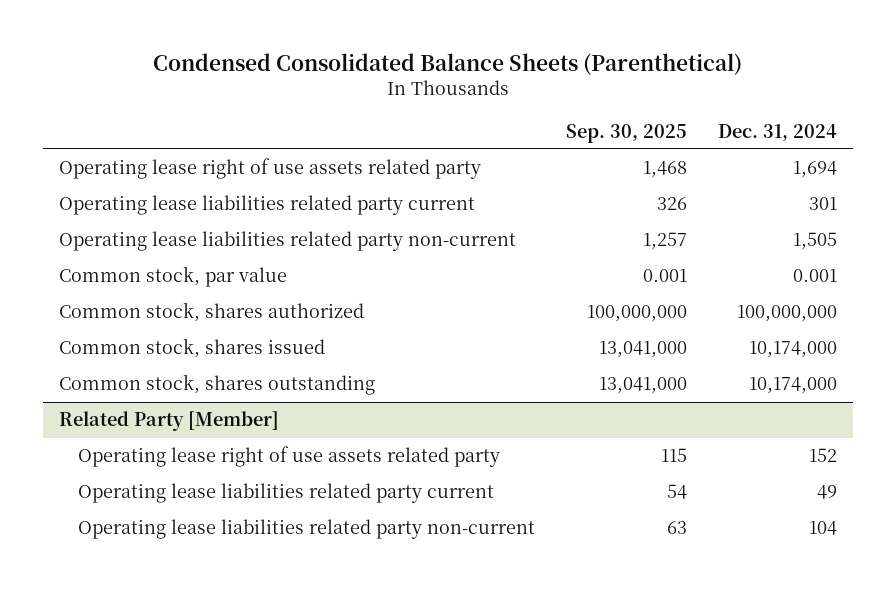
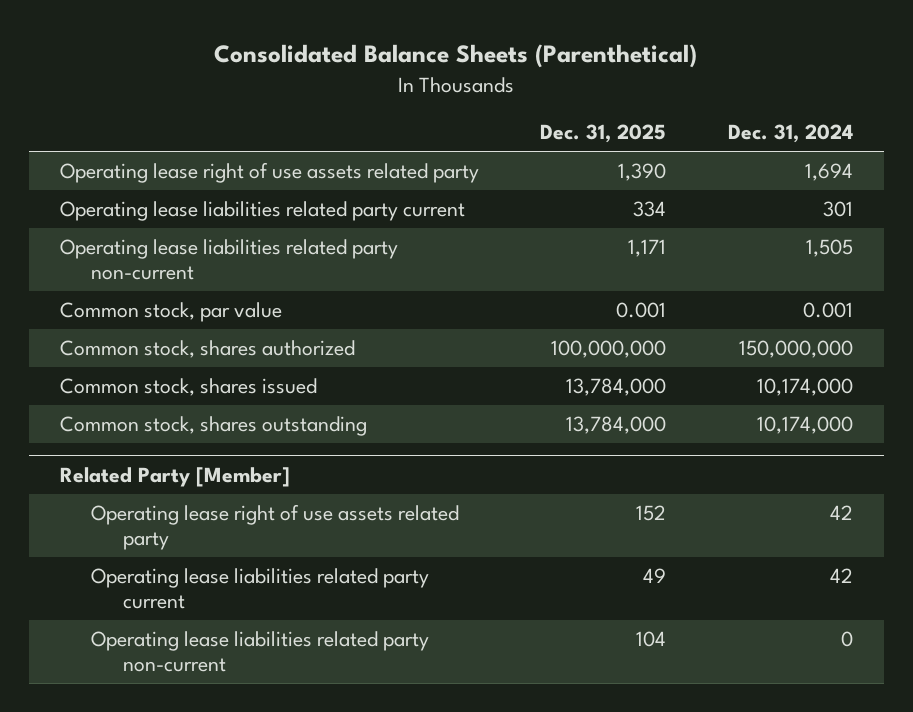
[152,52,742,75] Condensed Consolidated Balance Sheets (Parenthetical) -> [214,44,698,69] Consolidated Balance Sheets (Parenthetical)
[566,123,688,143] Sep. 30, 2025 -> none
none -> [540,124,667,144] Dec. 31, 2025
[737,305,838,323] 100,000,000 -> [739,340,854,359] 150,000,000
[809,448,838,463] 152 -> [830,505,854,521] 42
[817,485,838,500] 49 -> [830,568,854,584] 42
[809,521,838,536] 104 -> [841,631,854,648] 0

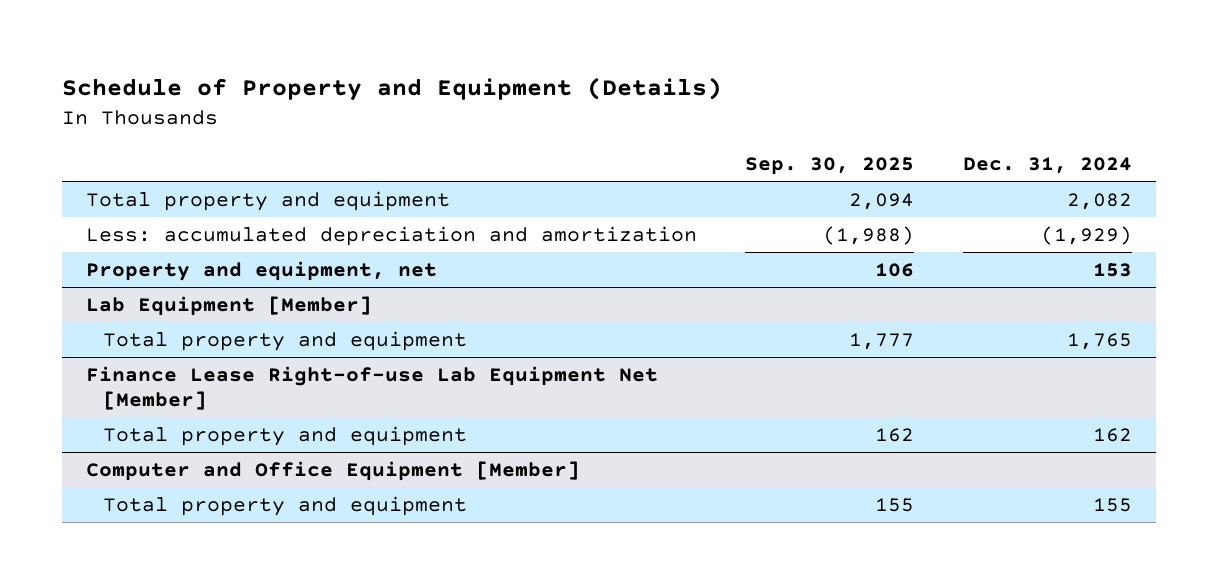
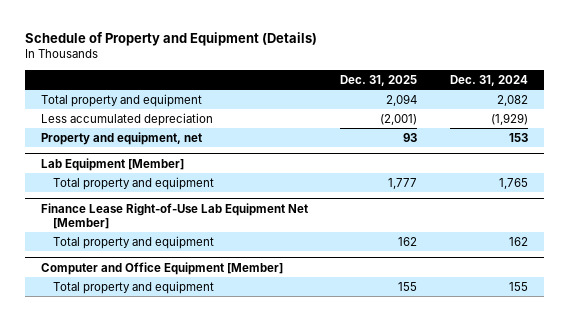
[745,156,915,175] Sep. 30, 2025 -> none
none -> [340,74,418,86] Dec. 31, 2025
[86,225,698,246] Less: accumulated depreciation and amortization -> [41,112,214,126] Less accumulated depreciation
[86,365,659,410] Finance Lease Right-of-use Lab Equipment Net [Member] -> [41,202,309,229] Finance Lease Right-of-Use Lab Equipment Net [Member]

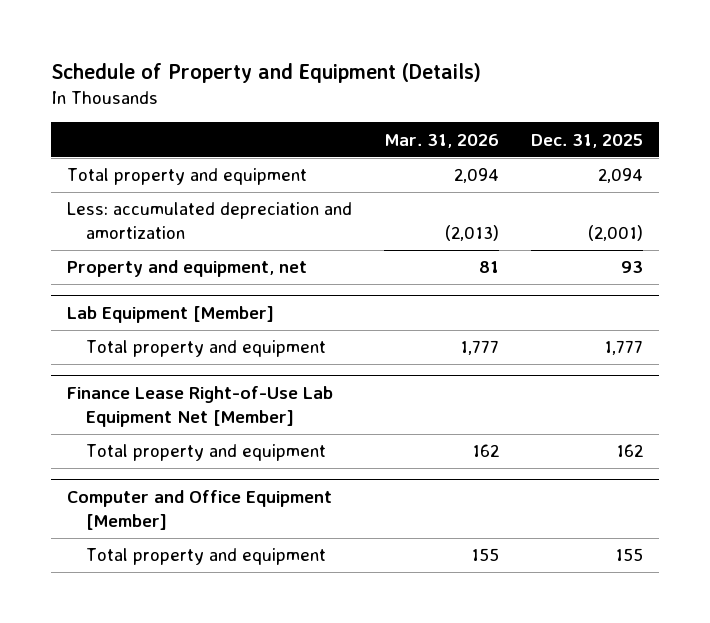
[449,74,528,86] Dec. 31, 2024 -> none
none -> [384,133,500,148] Mar. 31, 2026
[41,112,214,126] Less accumulated depreciation -> [66,202,352,239] Less: accumulated depreciation and amortization

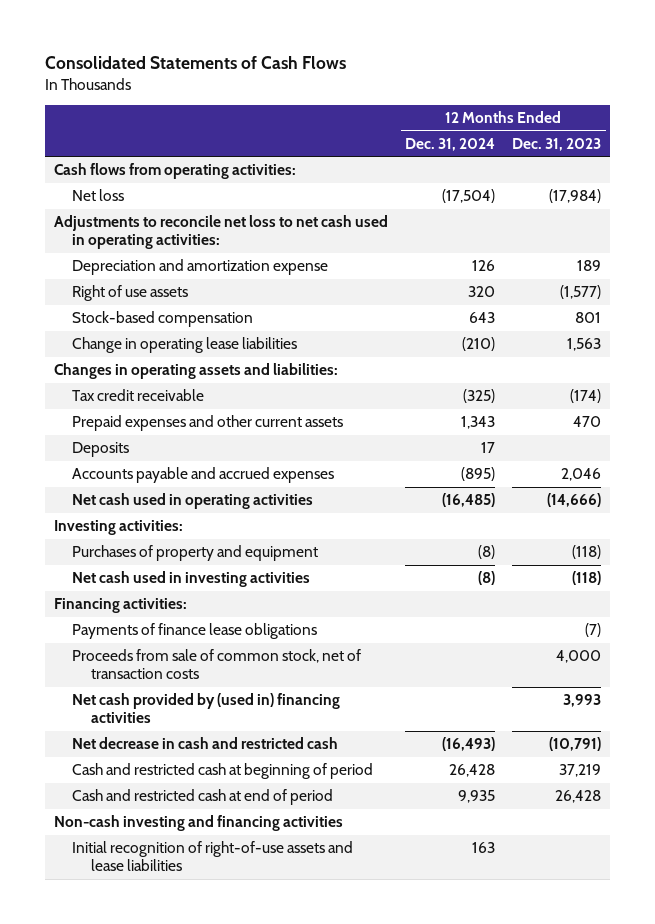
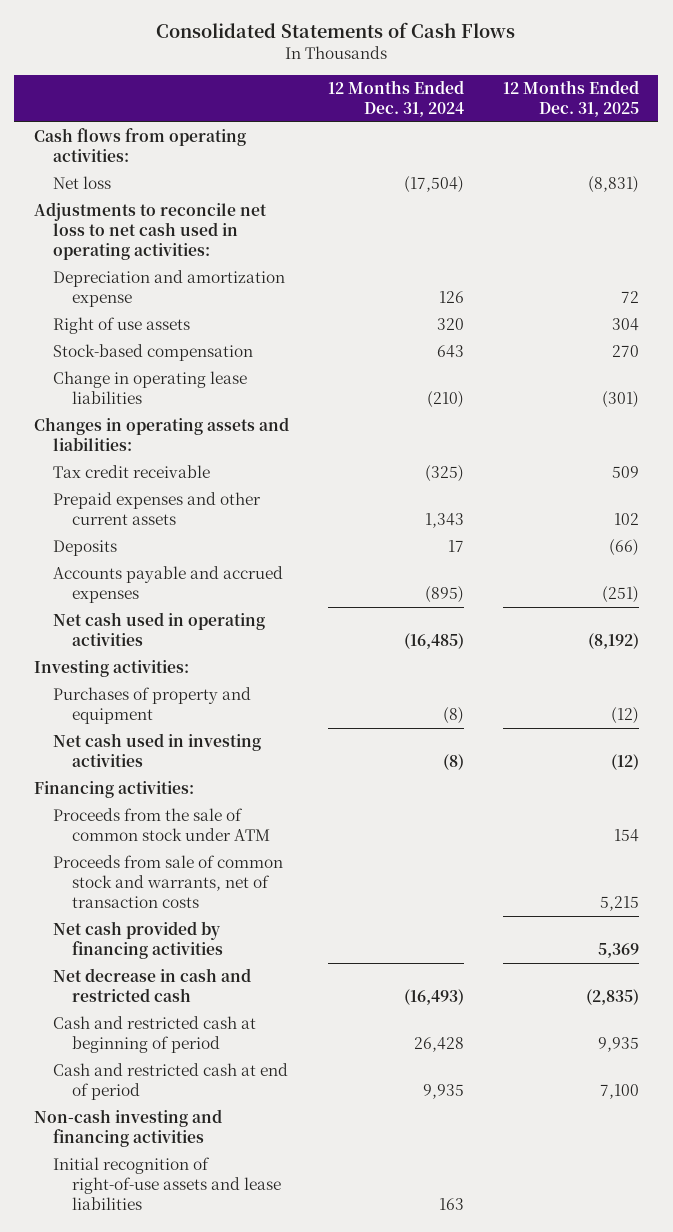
[512,137,602,151] Dec. 31, 2023 -> none
none -> [502,80,639,118] 12 Months Ended Dec. 31, 2025
[72,623,318,640] Payments of finance lease obligations -> none
[72,649,362,680] Proceeds from sale of common stock, net of transaction costs -> [52,808,270,841] Proceeds from the sale of common stock under ATM
none -> [52,855,283,908] Proceeds from sale of common stock and warrants, net of transaction costs
[72,693,341,724] Net cash provided by (used in) financing activities -> [52,921,223,959] Net cash provided by financing activities

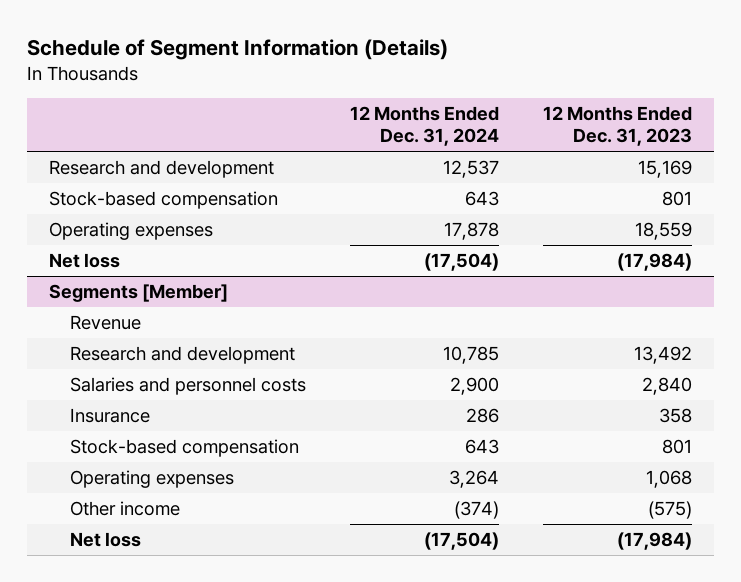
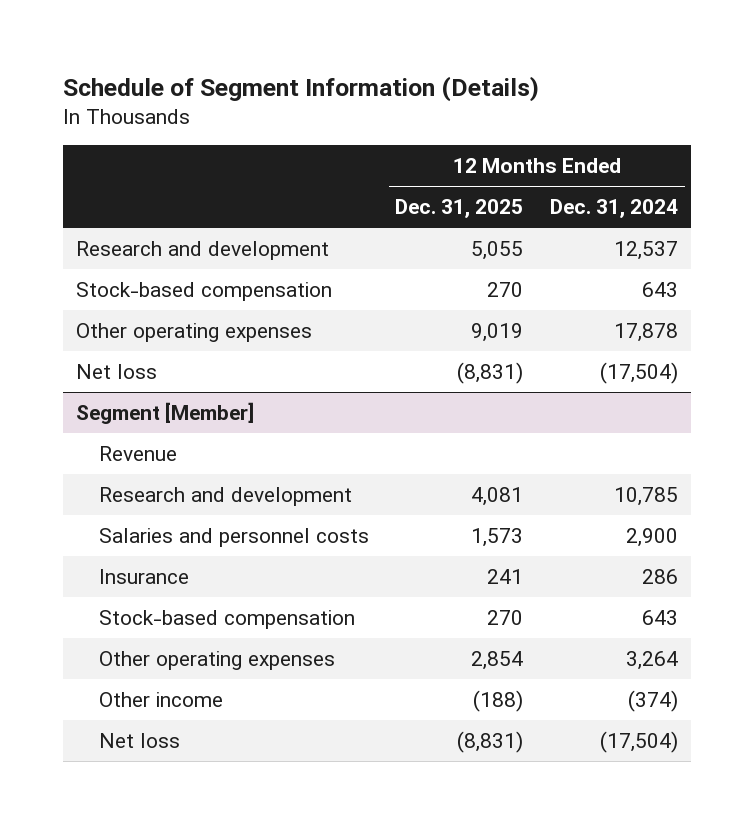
[543,106,693,147] 12 Months Ended Dec. 31, 2023 -> none
none -> [395,199,524,219] Dec. 31, 2025
[49,221,214,240] Operating expenses -> [76,323,313,343] Other operating expenses
[49,283,229,302] Segments [Member] -> [76,402,255,425] Segment [Member]
[69,469,234,488] Operating expenses -> [98,651,335,671] Other operating expenses

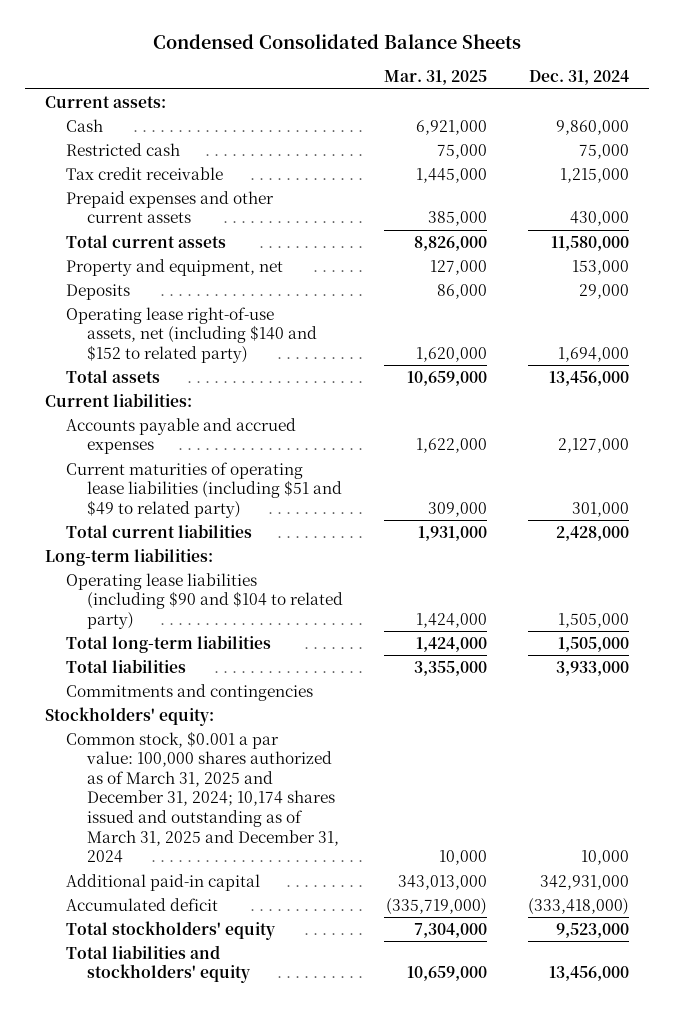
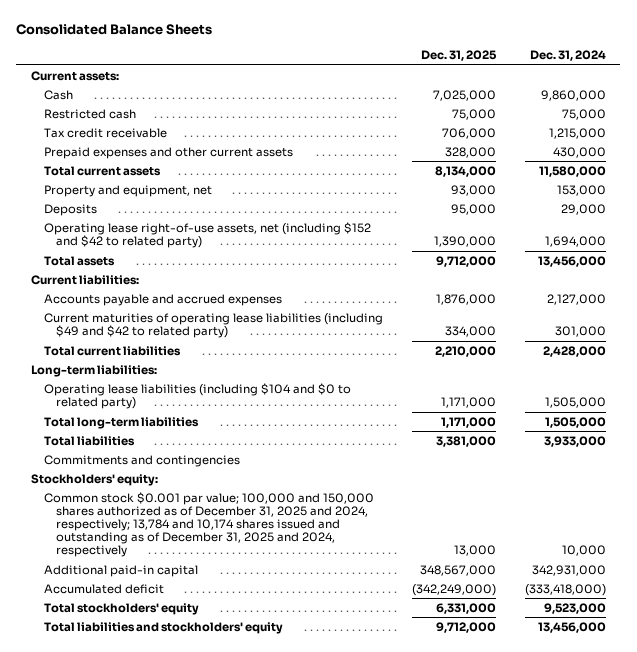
[152,34,521,50] Condensed Consolidated Balance Sheets -> [16,23,213,35] Consolidated Balance Sheets
[383,70,487,86] Mar. 31, 2025 -> none
none -> [420,49,497,61] Dec. 31, 2025
[66,306,317,363] Operating lease right-of-use assets, net (including $140 and $152 to related party) -> [43,221,371,248] Operating lease right-of-use assets, net (including $152 and $42 to related party)
[66,461,342,518] Current maturities of operating lease liabilities (including $51 and $49 to related party) -> [43,312,383,338] Current maturities of operating lease liabilities (including $49 and $42 to related party)
[66,572,343,629] Operating lease liabilities (including $90 and $104 to related party) -> [43,382,351,409] Operating lease liabilities (including $104 and $0 to related party)
[66,730,339,864] Common stock, $0.001 a par value: 100,000 shares authorized as of March 31, 2025 and December 31, 2024; 10,174 shares issued and outstanding as of March 31, 2025 and December 31, 2024 -> [43,491,374,558] Common stock $0.001 par value; 100,000 and 150,000 shares authorized as of December 31, 2025 and 2024, respectively; 13,784 and 10,174 shares issued and outstanding as of December 31, 2025 and 2024, respectively

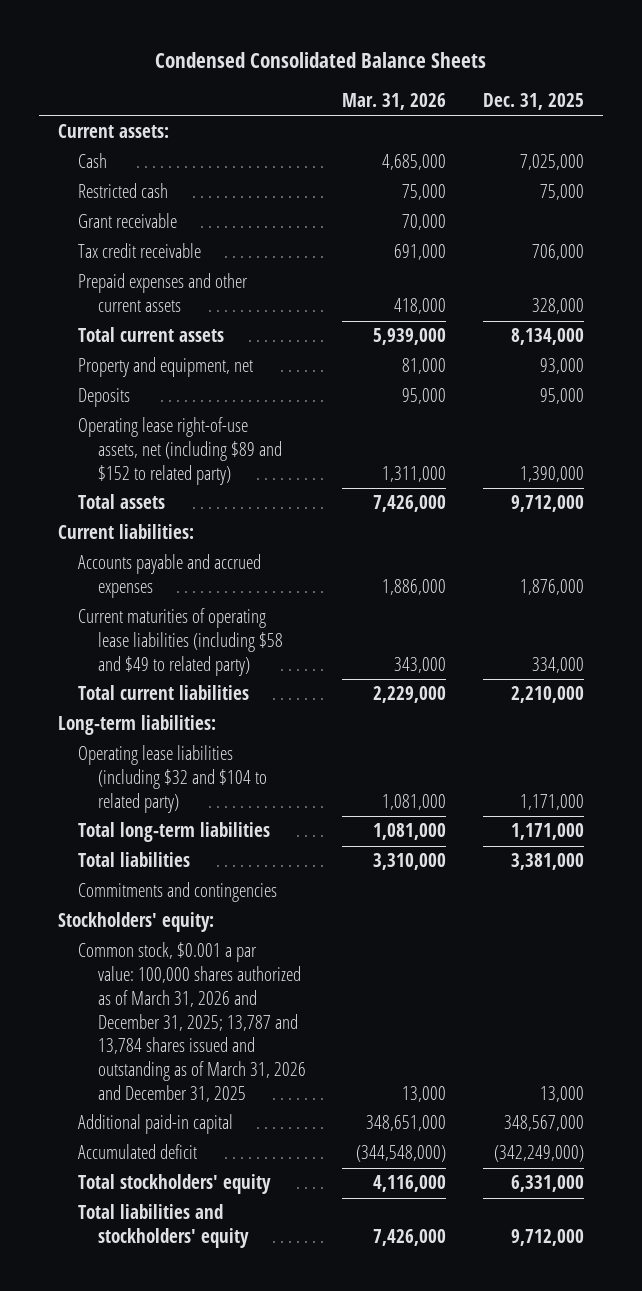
[16,23,213,35] Consolidated Balance Sheets -> [154,51,486,68] Condensed Consolidated Balance Sheets
[529,49,606,61] Dec. 31, 2024 -> none
none -> [342,93,447,111] Mar. 31, 2026
none -> [77,213,177,229] Grant receivable
[43,221,371,248] Operating lease right-of-use assets, net (including $152 and $42 to related party) -> [77,417,282,485] Operating lease right-of-use assets, net (including $89 and $152 to related party)
[43,312,383,338] Current maturities of operating lease liabilities (including $49 and $42 to related party) -> [77,608,283,676] Current maturities of operating lease liabilities (including $58 and $49 to related party)
[43,382,351,409] Operating lease liabilities (including $104 and $0 to related party) -> [77,745,267,813] Operating lease liabilities (including $32 and $104 to related party)
[43,491,374,558] Common stock $0.001 par value; 100,000 and 150,000 shares authorized as of December 31, 2025 and 2024, respectively; 13,784 and 10,174 shares issued and outstanding as of December 31, 2025 and 2024, respectively -> [77,942,306,1102] Common stock, $0.001 a par value: 100,000 shares authorized as of March 31, 2026 and December 31, 2025; 13,787 and 13,784 shares issued and outstanding as of March 31, 2026 and December 31, 2025

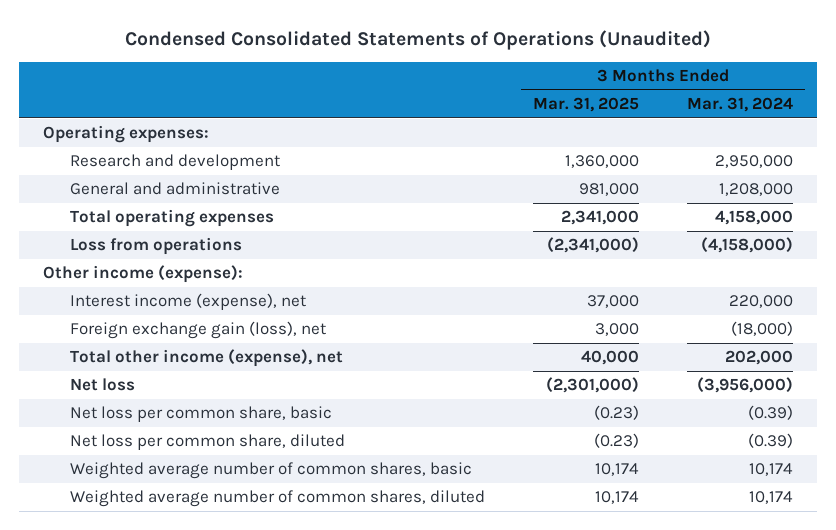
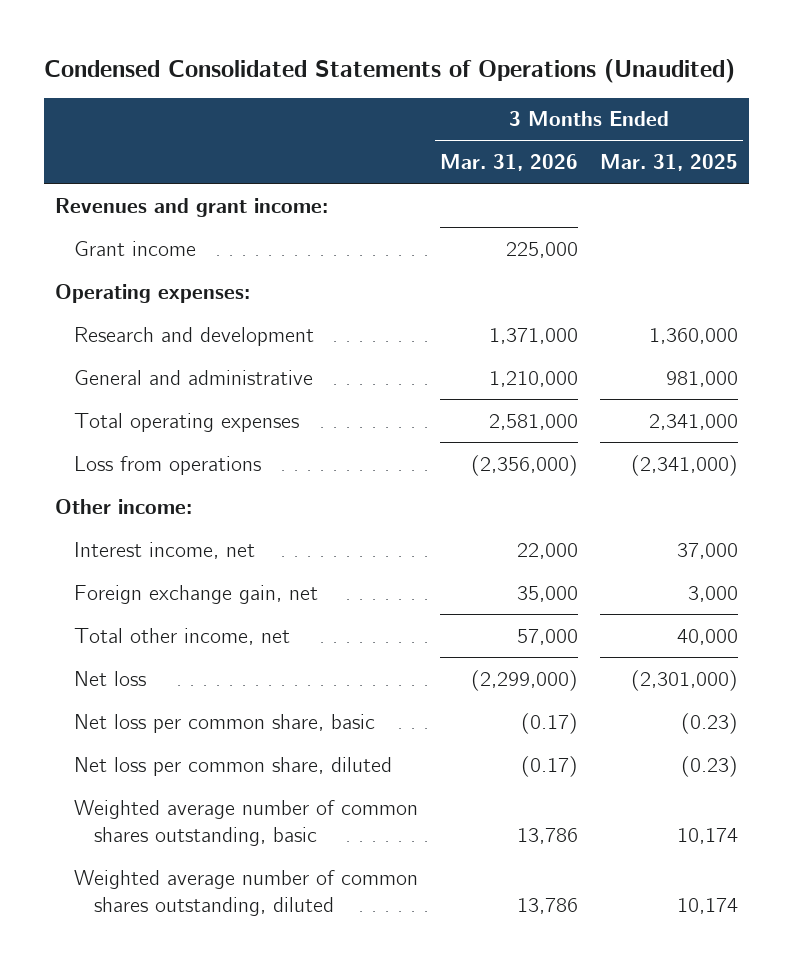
[687,97,794,113] Mar. 31, 2024 -> none
none -> [440,154,579,172] Mar. 31, 2026
none -> [54,197,328,217] Revenues and grant income:
none -> [74,240,197,256] Grant income
[42,265,243,284] Other income (expense): -> [54,498,192,514] Other income:
[70,293,307,311] Interest income (expense), net -> [74,541,256,559] Interest income, net
[70,321,327,340] Foreign exchange gain (loss), net -> [74,584,319,604] Foreign exchange gain, net
[70,349,344,368] Total other income (expense), net -> [74,627,291,645] Total other income, net
[70,462,473,480] Weighted average number of common shares, basic -> [74,799,419,846] Weighted average number of common shares outstanding, basic
[70,490,486,508] Weighted average number of common shares, diluted -> [74,869,419,916] Weighted average number of common shares outstanding, diluted

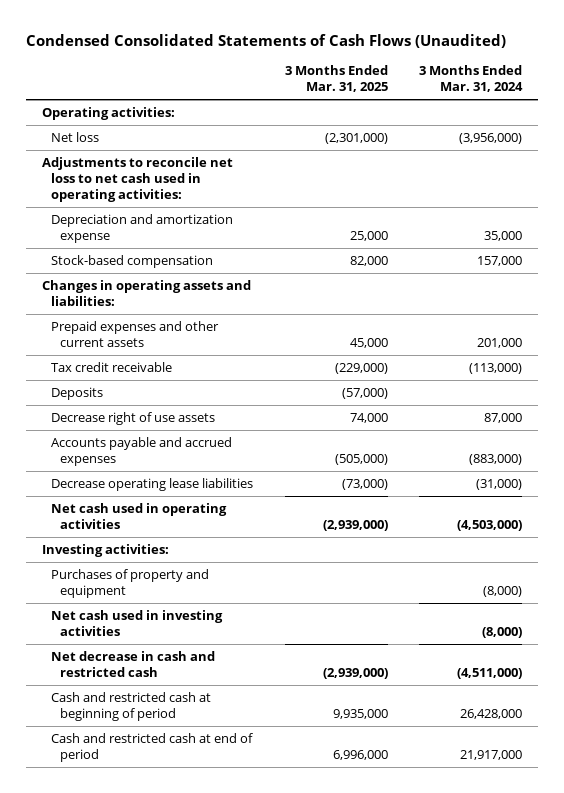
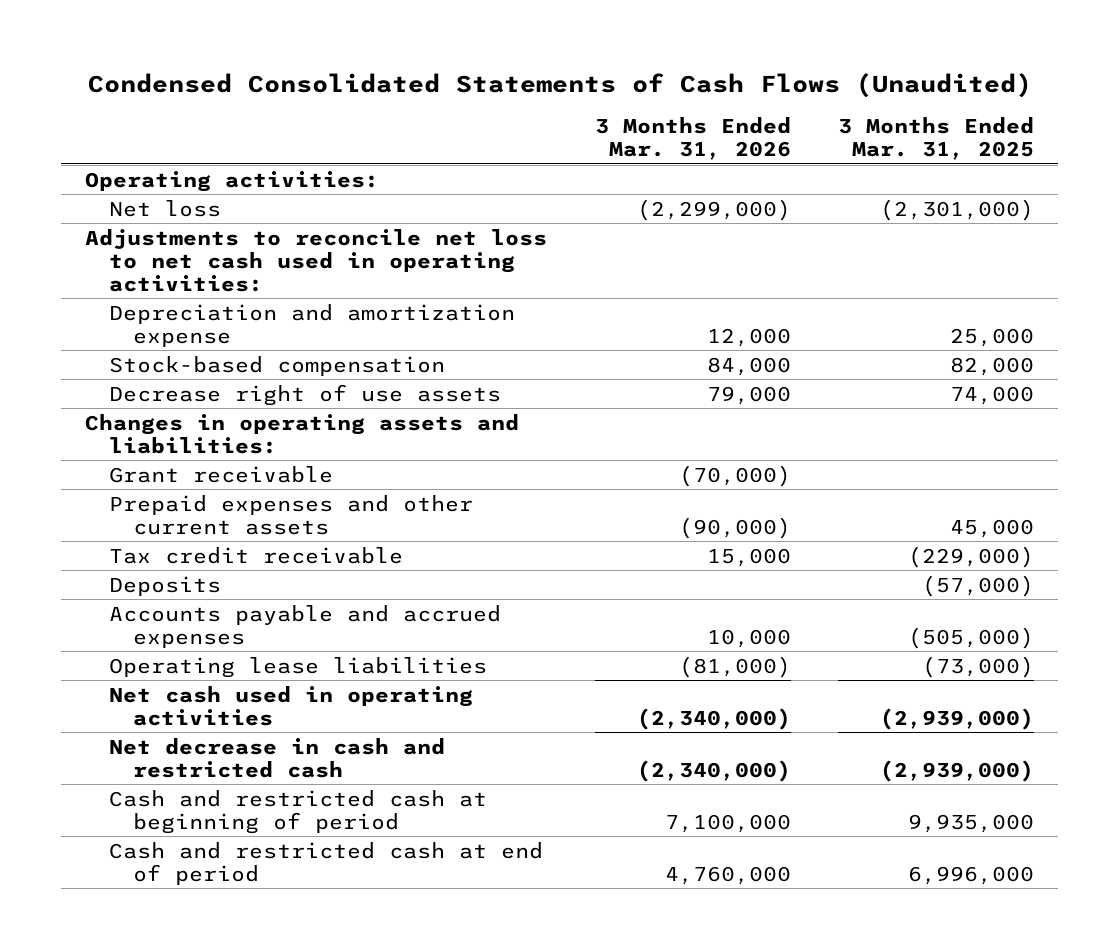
[419,64,524,93] 3 Months Ended Mar. 31, 2024 -> none
none -> [594,117,791,161] 3 Months Ended Mar. 31, 2026
[50,411,215,425] Decrease right of use assets -> [108,383,501,406] Decrease right of use assets
none -> [108,465,333,483] Grant receivable
[50,477,253,491] Decrease operating lease liabilities -> [108,656,487,678] Operating lease liabilities
[41,543,169,557] Investing activities: -> none
[50,568,209,599] Purchases of property and equipment -> none
[50,609,223,637] Net cash used in investing activities -> none

